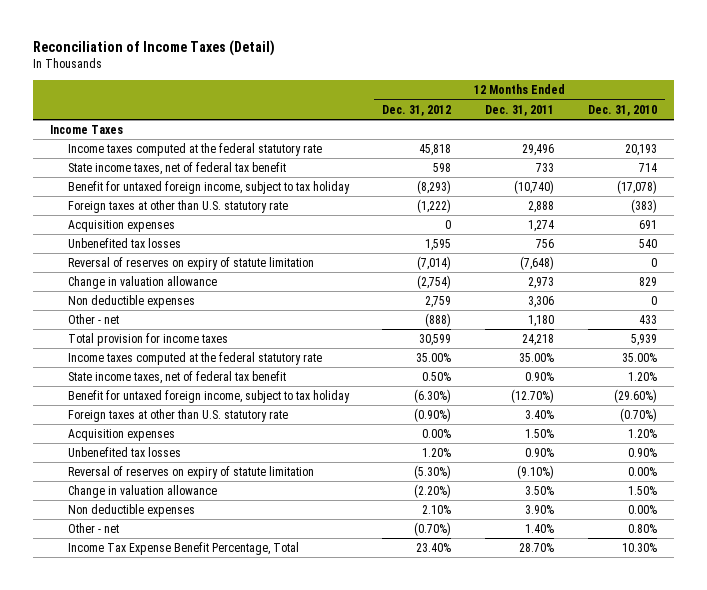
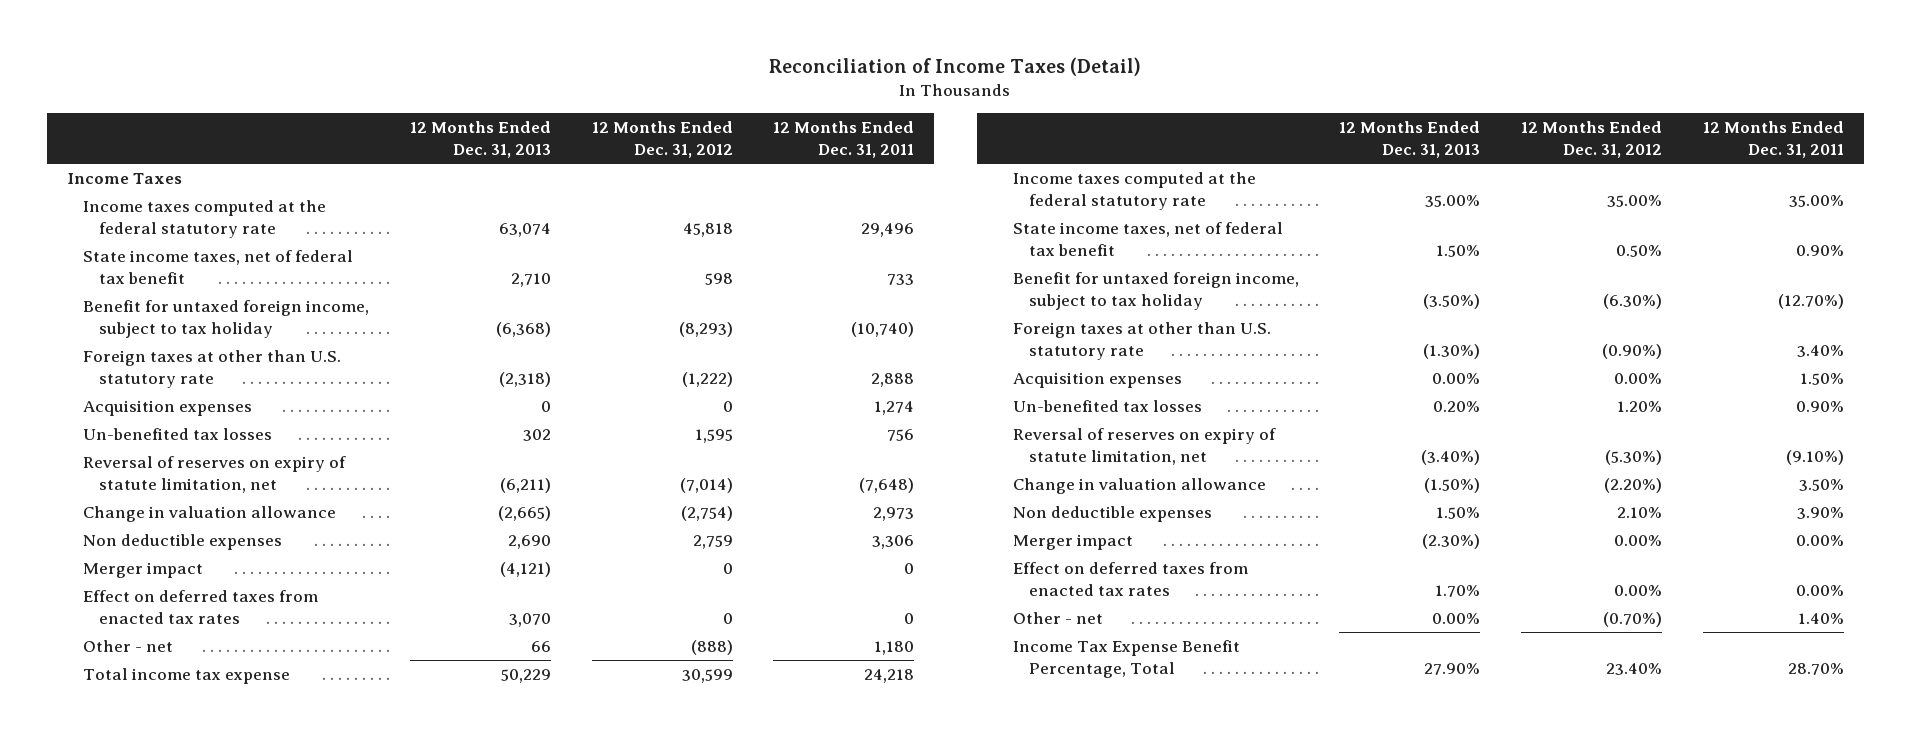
[587,104,657,116] Dec. 31, 2010 -> none
none -> [410,121,552,158] 12 Months Ended Dec. 31, 2013
[67,237,181,248] Unbenefited tax losses -> [83,428,273,441] Un-benefited tax losses
[67,256,314,270] Reversal of reserves on expiry of statute limitation -> [83,456,347,493] Reversal of reserves on expiry of statute limitation, net
none -> [83,562,204,579] Merger impact
none -> [83,590,319,624] Effect on deferred taxes from enacted tax rates
[67,332,228,346] Total provision for income taxes -> [83,668,291,685] Total income tax expense
[67,446,181,457] Unbenefited tax losses -> [1012,400,1202,413] Un-benefited tax losses
[67,465,314,479] Reversal of reserves on expiry of statute limitation -> [1012,428,1276,465] Reversal of reserves on expiry of statute limitation, net
none -> [1012,534,1133,551] Merger impact
none -> [1012,562,1248,596] Effect on deferred taxes from enacted tax rates

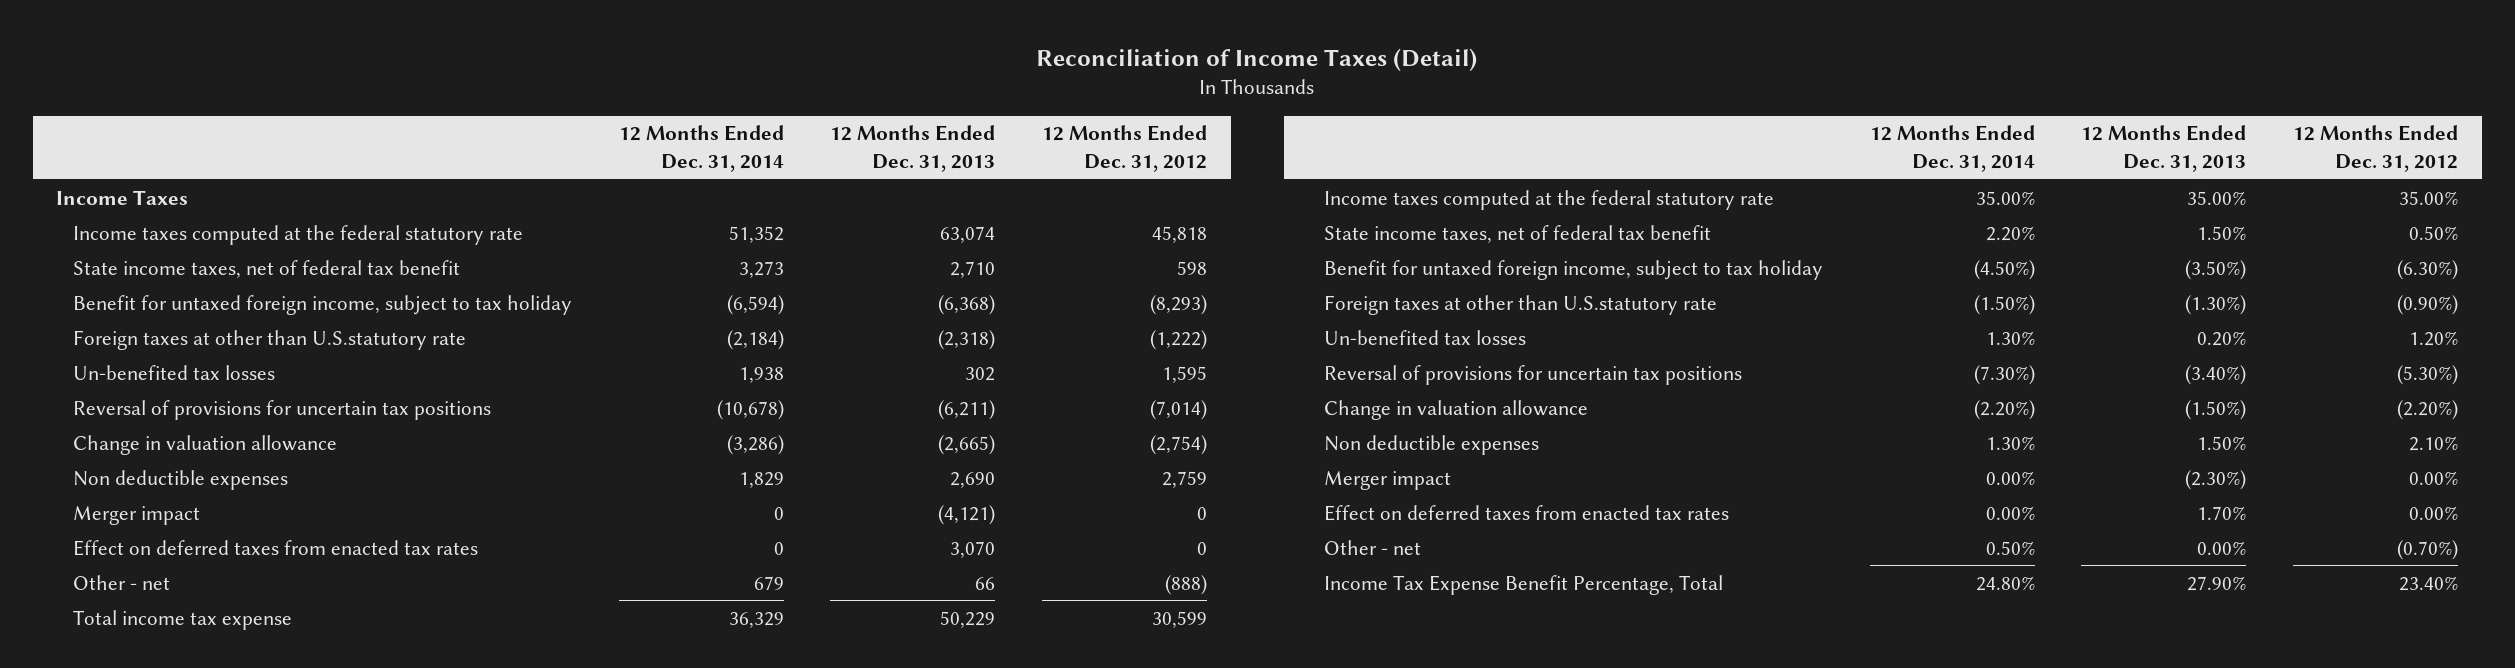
[773,121,915,158] 12 Months Ended Dec. 31, 2011 -> none
none -> [618,125,784,172] 12 Months Ended Dec. 31, 2014
[83,400,253,417] Acquisition expenses -> none
[83,350,342,388] Foreign taxes at other than U.S. statutory rate -> [72,329,466,350] Foreign taxes at other than U.S.statutory rate
[83,456,347,493] Reversal of reserves on expiry of statute limitation, net -> [72,399,491,420] Reversal of provisions for uncertain tax positions
[1012,372,1182,389] Acquisition expenses -> none
[1012,322,1271,360] Foreign taxes at other than U.S. statutory rate -> [1323,294,1717,315] Foreign taxes at other than U.S.statutory rate
[1012,428,1276,465] Reversal of reserves on expiry of statute limitation, net -> [1323,364,1742,385] Reversal of provisions for uncertain tax positions

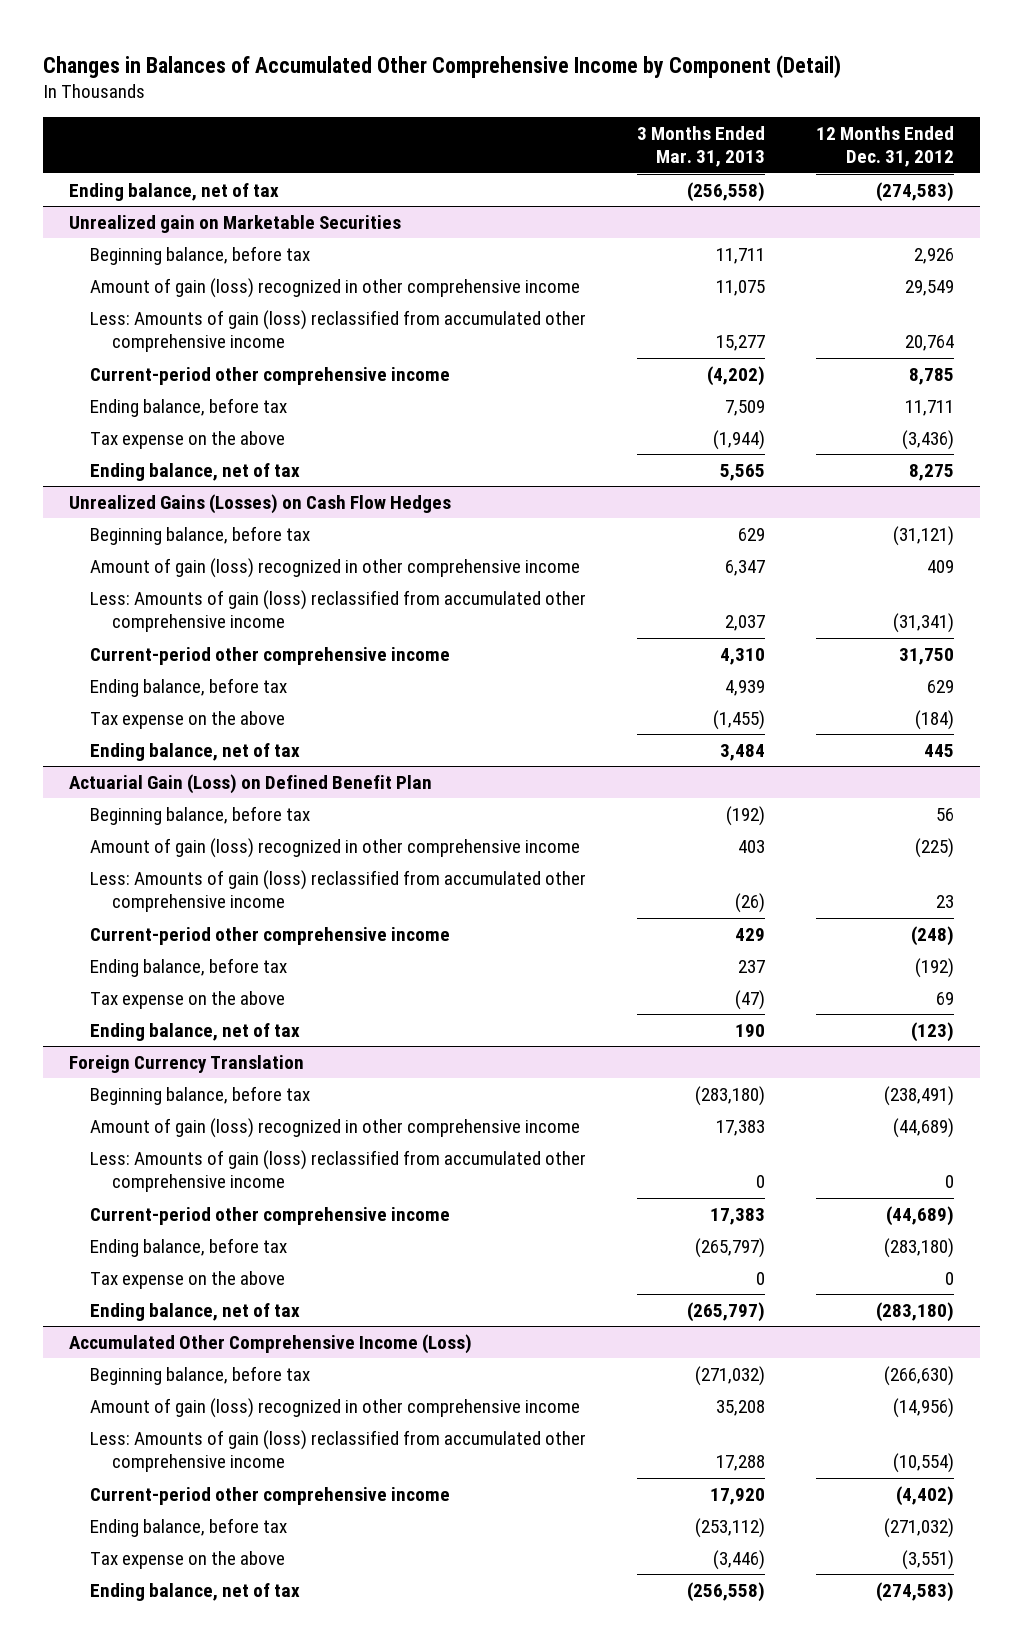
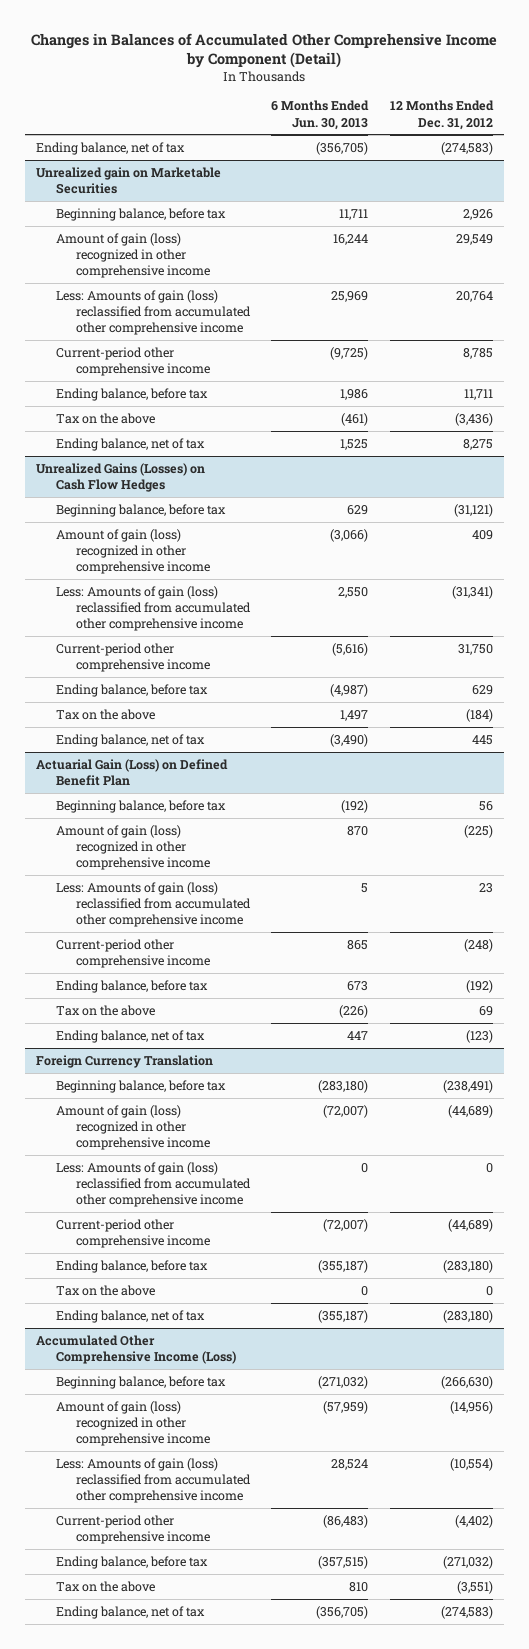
[637,125,766,168] 3 Months Ended Mar. 31, 2013 -> none
none -> [271,100,370,130] 6 Months Ended Jun. 30, 2013
[90,430,286,449] Tax expense on the above -> [55,412,155,424] Tax on the above
[90,710,286,729] Tax expense on the above -> [55,708,155,720] Tax on the above
[90,990,286,1009] Tax expense on the above -> [55,1004,155,1016] Tax on the above
[90,1270,286,1289] Tax expense on the above -> [55,1284,155,1296] Tax on the above
[90,1550,286,1569] Tax expense on the above -> [55,1580,155,1592] Tax on the above

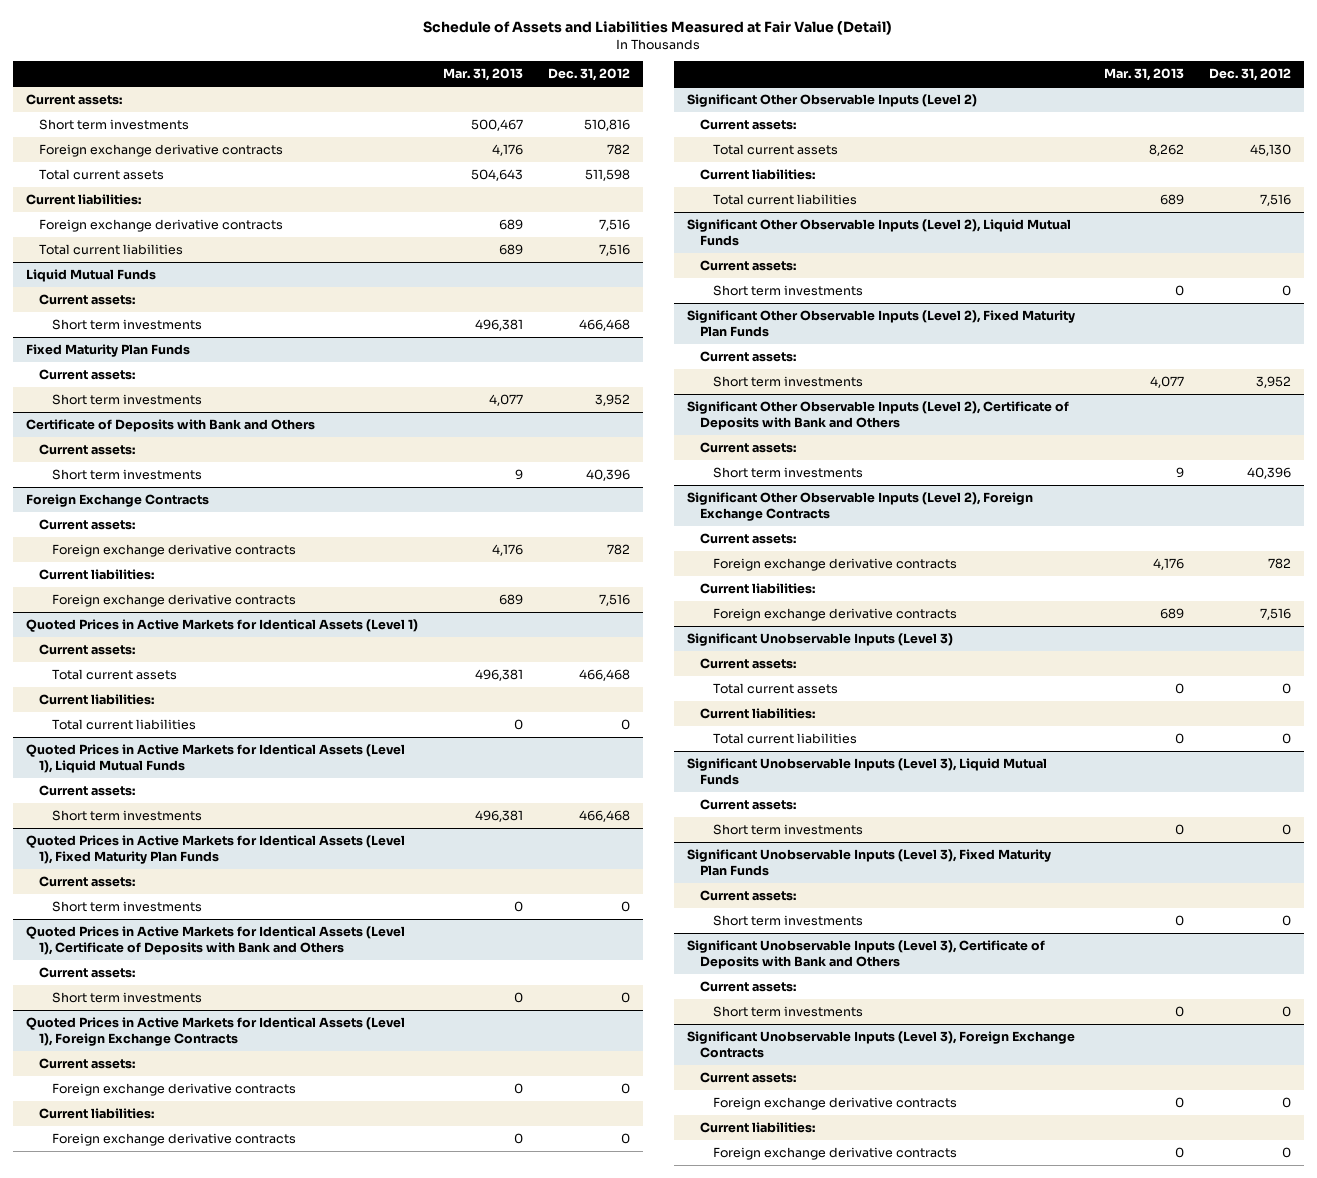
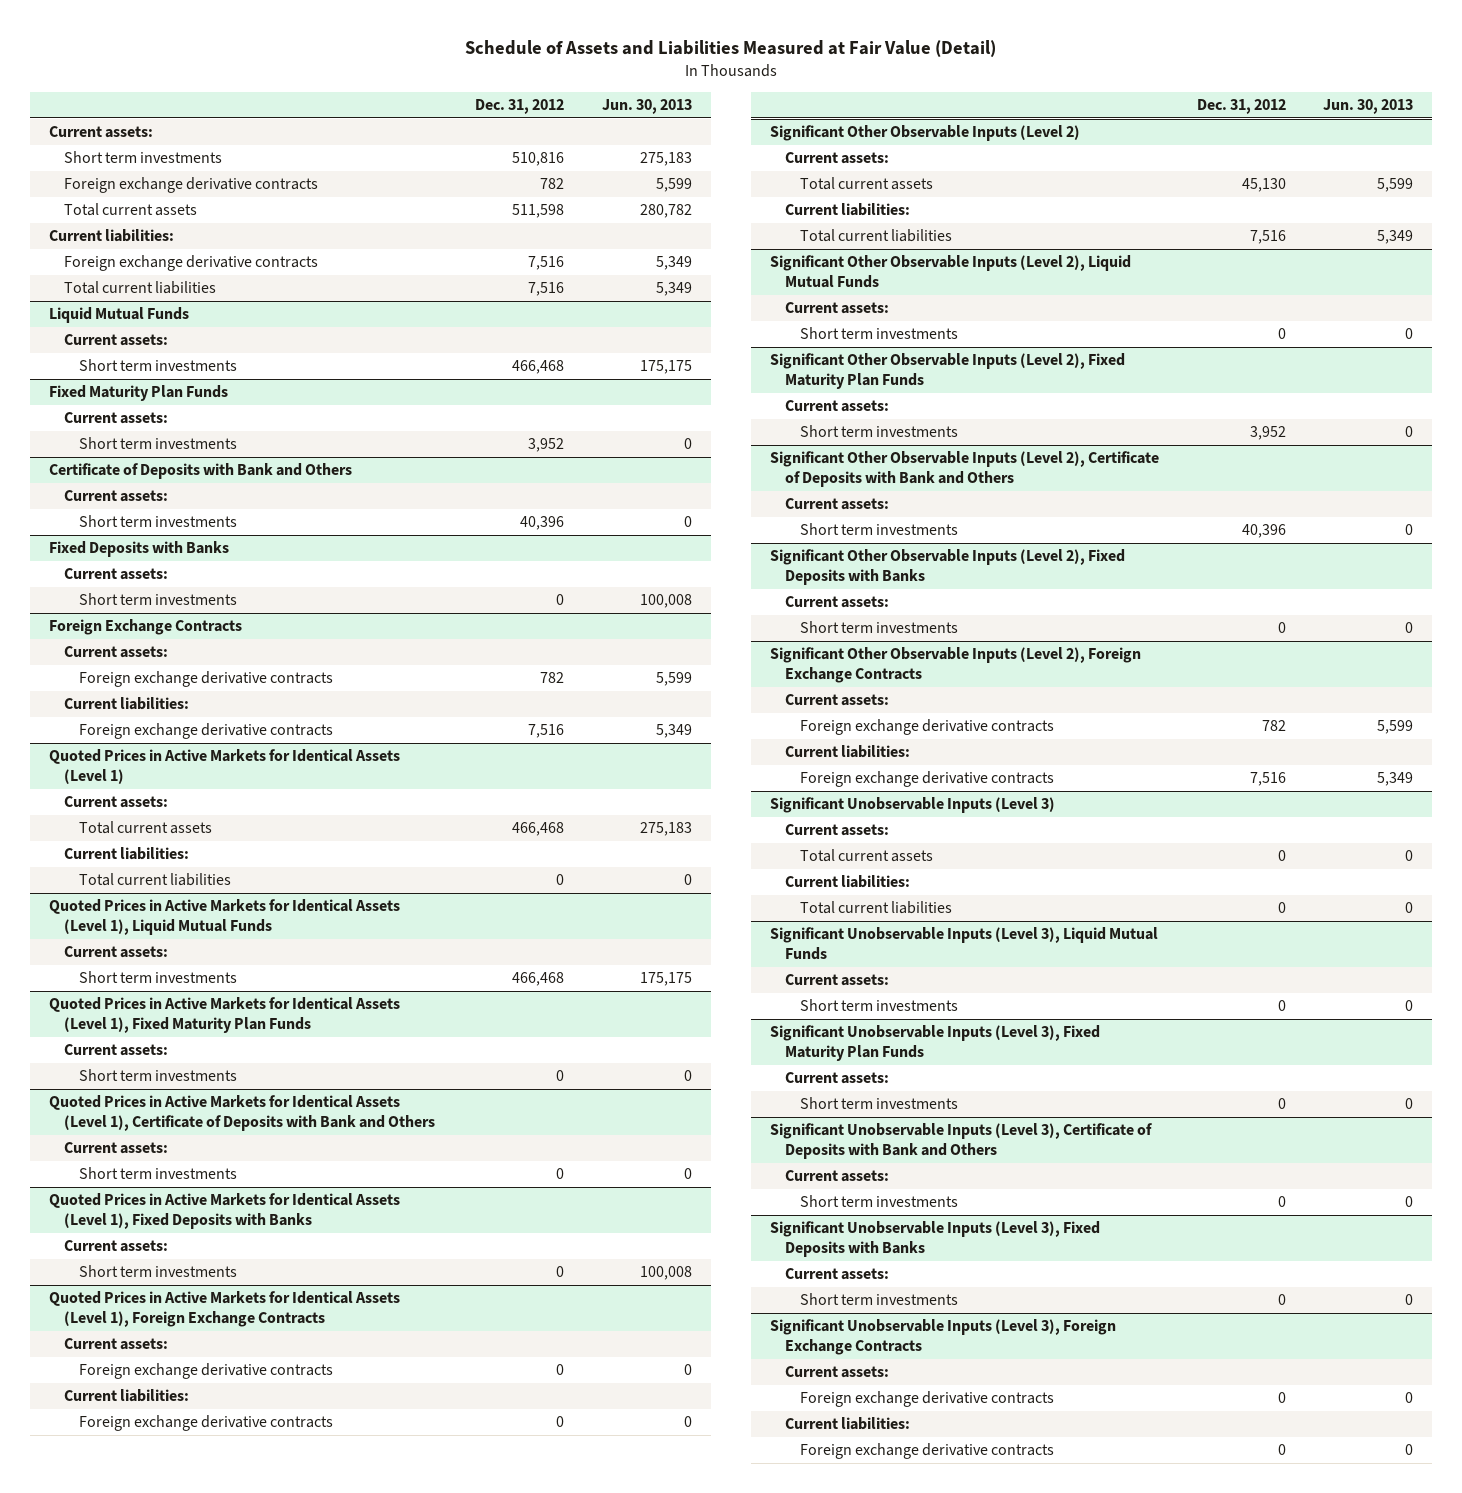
[442,68,523,82] Mar. 31, 2013 -> none
none -> [602,99,693,115] Jun. 30, 2013
none -> [48,541,229,558] Fixed Deposits with Banks
none -> [63,568,168,581] Current assets:
none -> [78,593,237,606] Short term investments
none -> [48,1193,400,1230] Quoted Prices in Active Markets for Identical Assets (Level 1), Fixed Deposits with Banks
none -> [63,1240,168,1253] Current assets:
none -> [78,1265,237,1278] Short term investments
none -> [769,549,1125,586] Significant Other Observable Inputs (Level 2), Fixed Deposits with Banks
none -> [784,596,889,609] Current assets:
none -> [799,621,958,634] Short term investments
none -> [769,1221,1100,1258] Significant Unobservable Inputs (Level 3), Fixed Deposits with Banks
none -> [784,1268,889,1281] Current assets:
none -> [799,1293,958,1306] Short term investments

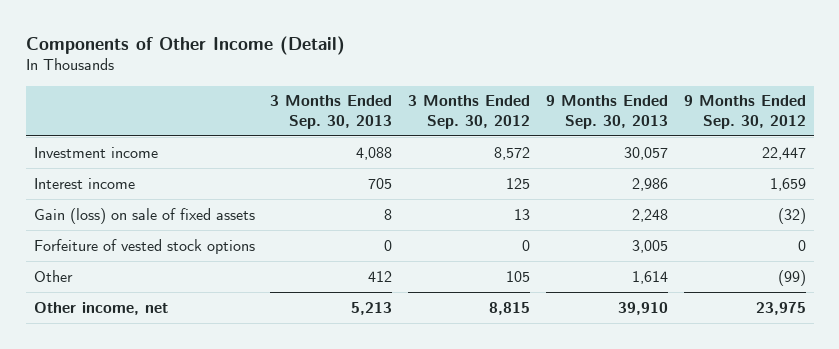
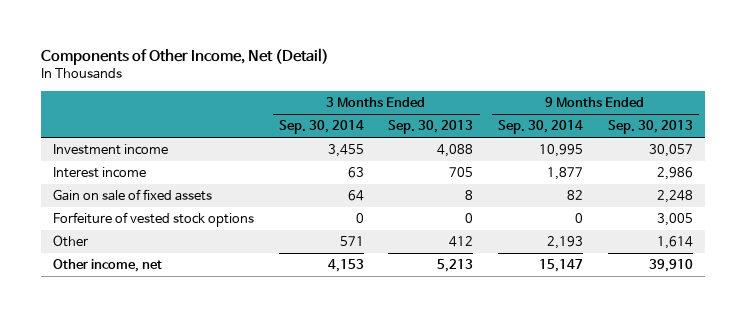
[25,35,345,55] Components of Other Income (Detail) -> [41,47,330,65] Components of Other Income, Net (Detail)
[408,95,531,129] 3 Months Ended Sep. 30, 2012 -> none
[683,95,806,129] 9 Months Ended Sep. 30, 2012 -> none
none -> [278,120,364,135] Sep. 30, 2014
none -> [498,120,584,135] Sep. 30, 2014
[33,207,255,224] Gain (loss) on sale of fixed assets -> [53,189,213,202] Gain on sale of fixed assets

